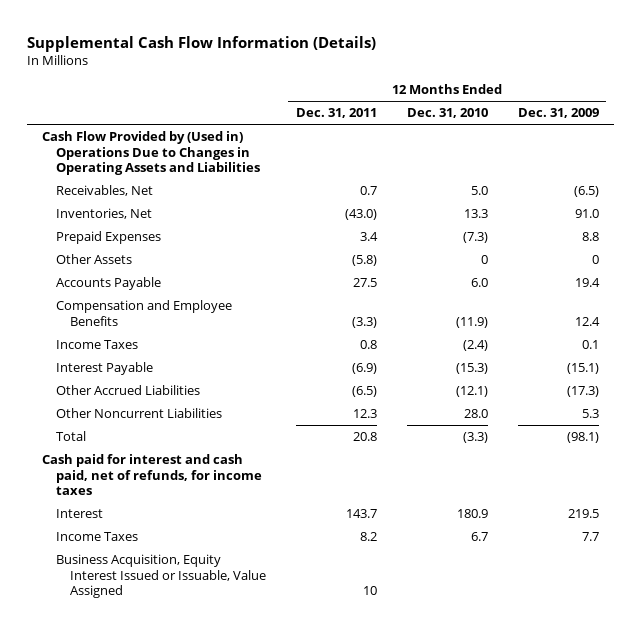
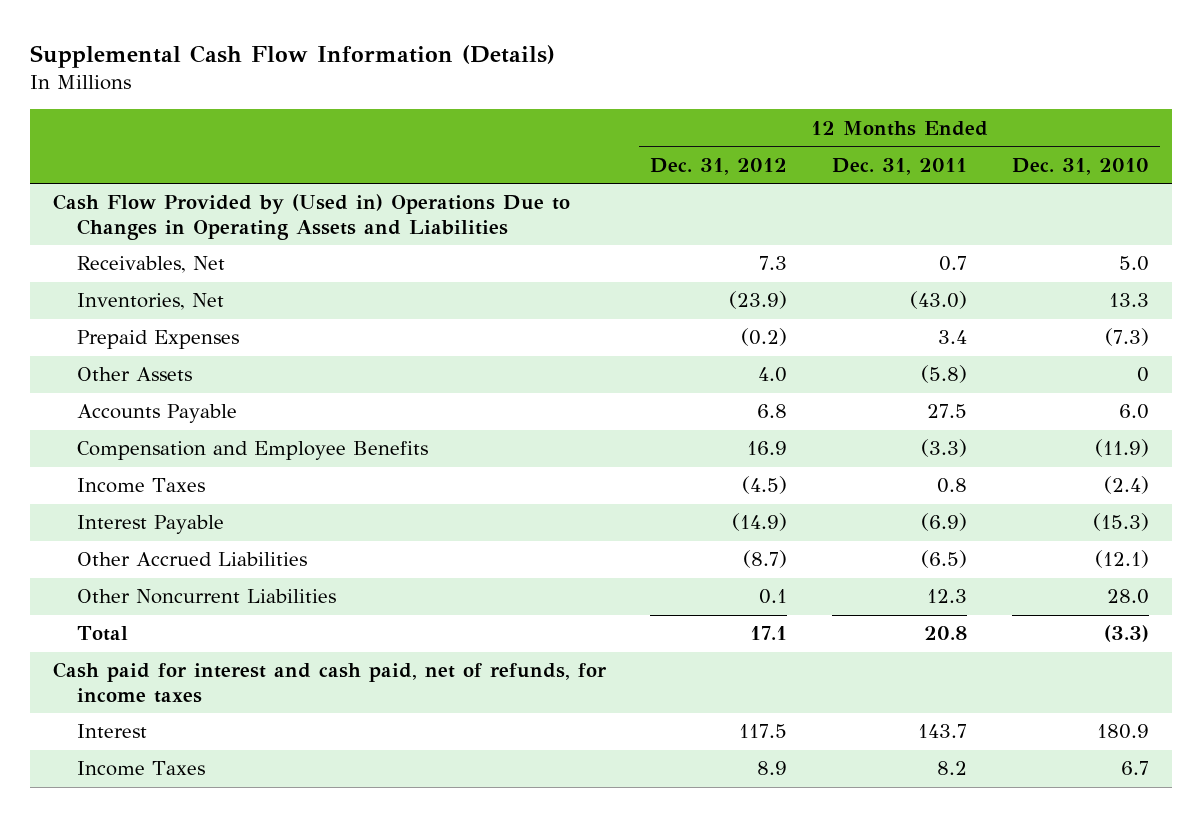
[517,108,599,119] Dec. 31, 2009 -> none
none -> [650,157,788,175] Dec. 31, 2012
[56,554,267,599] Business Acquisition, Equity Interest Issued or Issuable, Value Assigned -> none

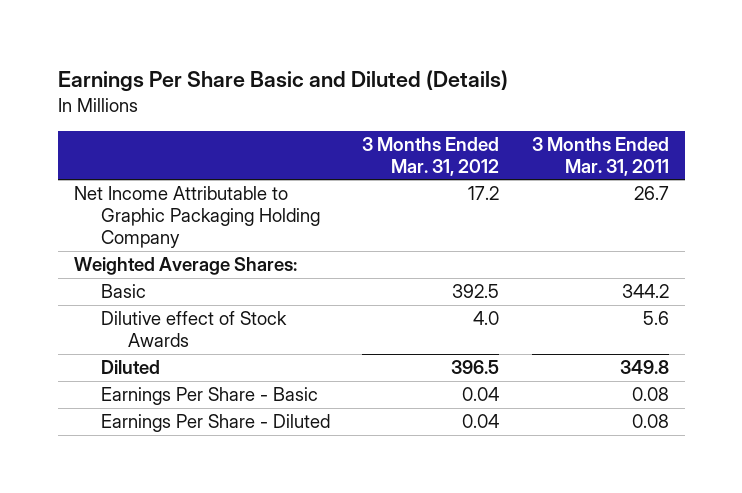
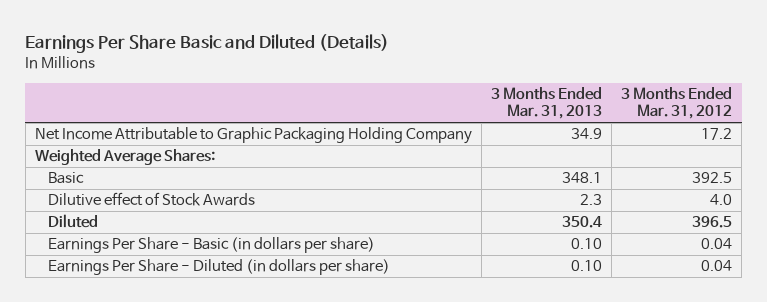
[531,136,669,176] 3 Months Ended Mar. 31, 2011 -> none
none -> [490,87,602,120] 3 Months Ended Mar. 31, 2013
[100,387,318,406] Earnings Per Share - Basic -> [48,237,376,254] Earnings Per Share - Basic (in dollars per share)
[100,414,330,433] Earnings Per Share - Diluted -> [48,259,391,276] Earnings Per Share - Diluted (in dollars per share)

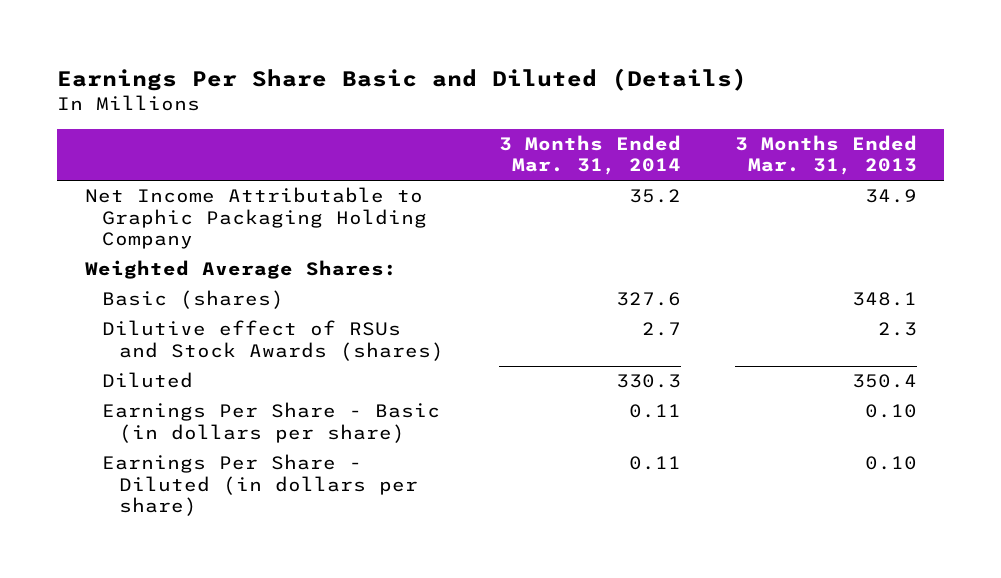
[621,87,733,120] 3 Months Ended Mar. 31, 2012 -> none
none -> [498,135,681,176] 3 Months Ended Mar. 31, 2014
[48,172,85,185] Basic -> [101,290,284,310] Basic (shares)
[48,192,256,207] Dilutive effect of Stock Awards -> [101,320,445,361] Dilutive effect of RSUs and Stock Awards (shares)

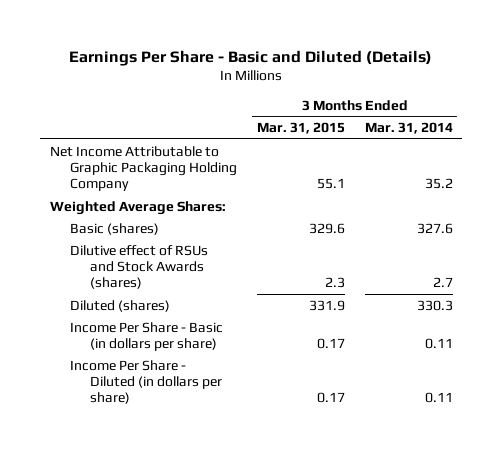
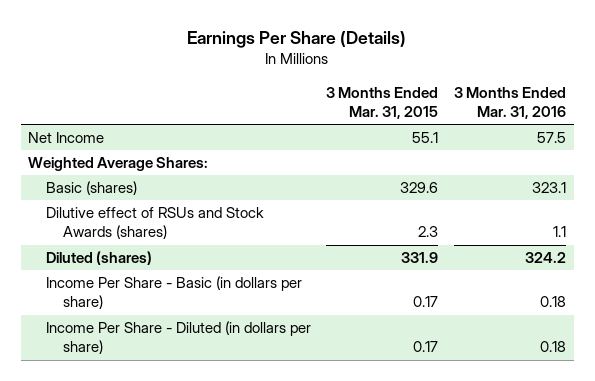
[69,49,433,66] Earnings Per Share - Basic and Diluted (Details) -> [187,31,407,49] Earnings Per Share (Details)
[364,121,453,134] Mar. 31, 2014 -> none
none -> [454,86,567,119] 3 Months Ended Mar. 31, 2016
[50,145,237,191] Net Income Attributable to Graphic Packaging Holding Company -> [28,132,105,144] Net Income

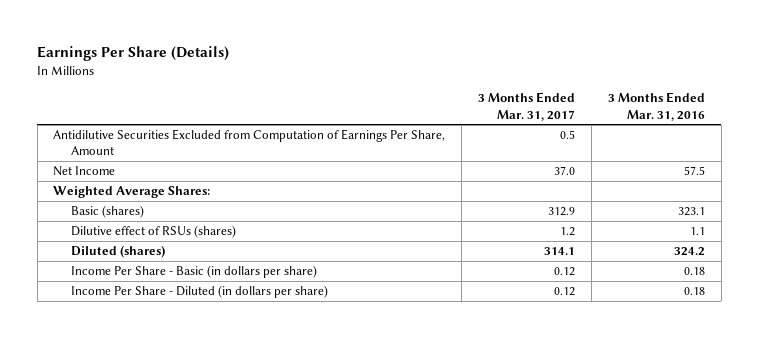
[326,86,439,119] 3 Months Ended Mar. 31, 2015 -> none
none -> [478,92,576,121] 3 Months Ended Mar. 31, 2017
none -> [53,129,446,156] Antidilutive Securities Excluded from Computation of Earnings Per Share, Amount
[45,207,264,240] Dilutive effect of RSUs and Stock Awards (shares) -> [71,225,237,239] Dilutive effect of RSUs (shares)

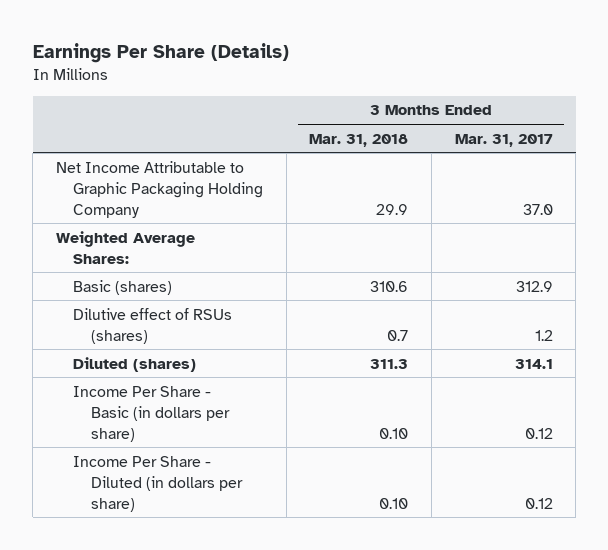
[607,92,705,121] 3 Months Ended Mar. 31, 2016 -> none
none -> [309,133,409,147] Mar. 31, 2018
[53,129,446,156] Antidilutive Securities Excluded from Computation of Earnings Per Share, Amount -> none
[53,166,116,177] Net Income -> [55,160,264,218] Net Income Attributable to Graphic Packaging Holding Company

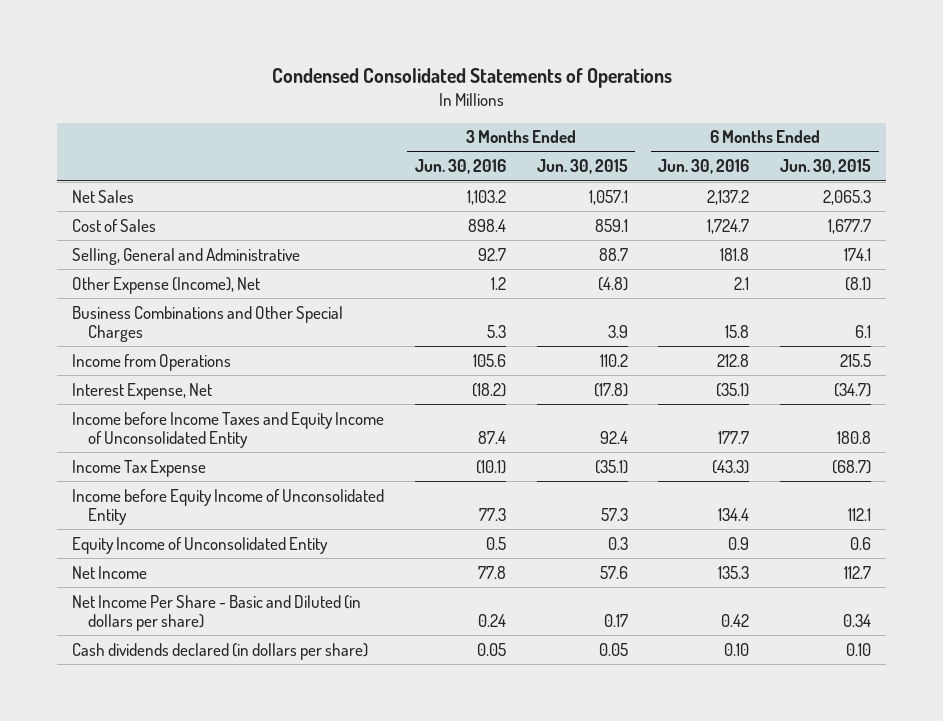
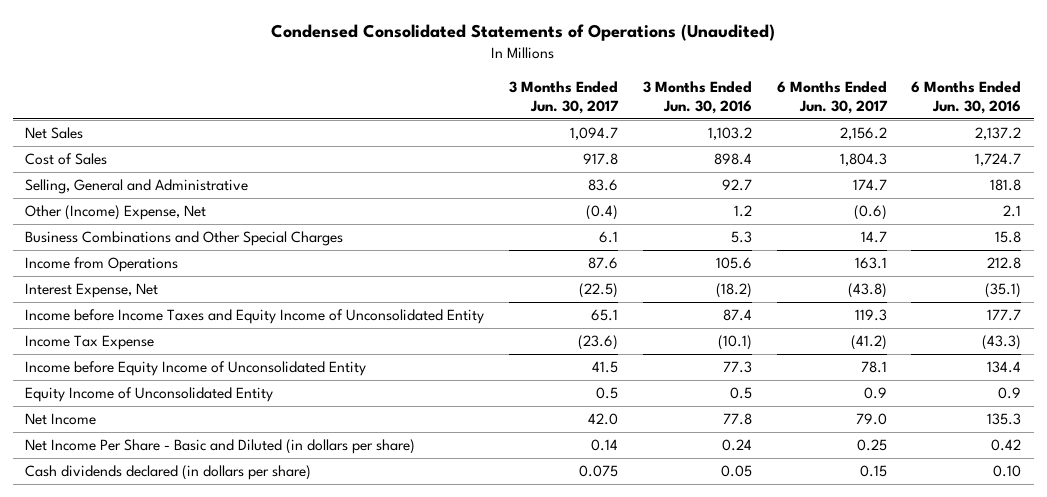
[271,68,672,89] Condensed Consolidated Statements of Operations -> [271,24,776,42] Condensed Consolidated Statements of Operations (Unaudited)
[536,159,628,175] Jun. 30, 2015 -> none
[779,159,871,175] Jun. 30, 2015 -> none
none -> [509,81,620,114] 3 Months Ended Jun. 30, 2017
none -> [776,81,888,114] 6 Months Ended Jun. 30, 2017
[72,276,261,294] Other Expense (Income), Net -> [25,205,207,221] Other (Income) Expense, Net

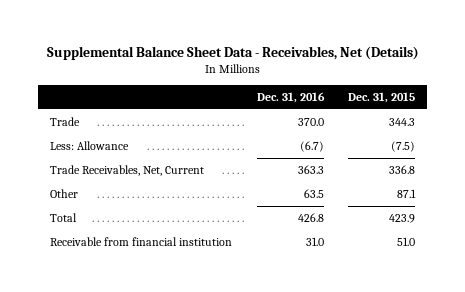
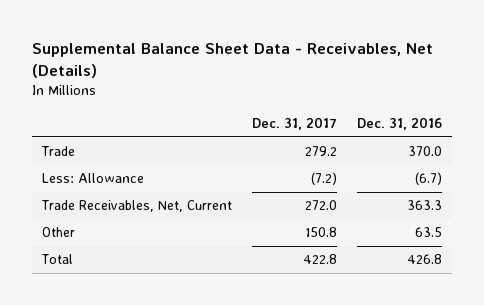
[348,91,416,103] Dec. 31, 2015 -> none
none -> [252,116,338,130] Dec. 31, 2017
[50,237,233,247] Receivable from financial institution -> none

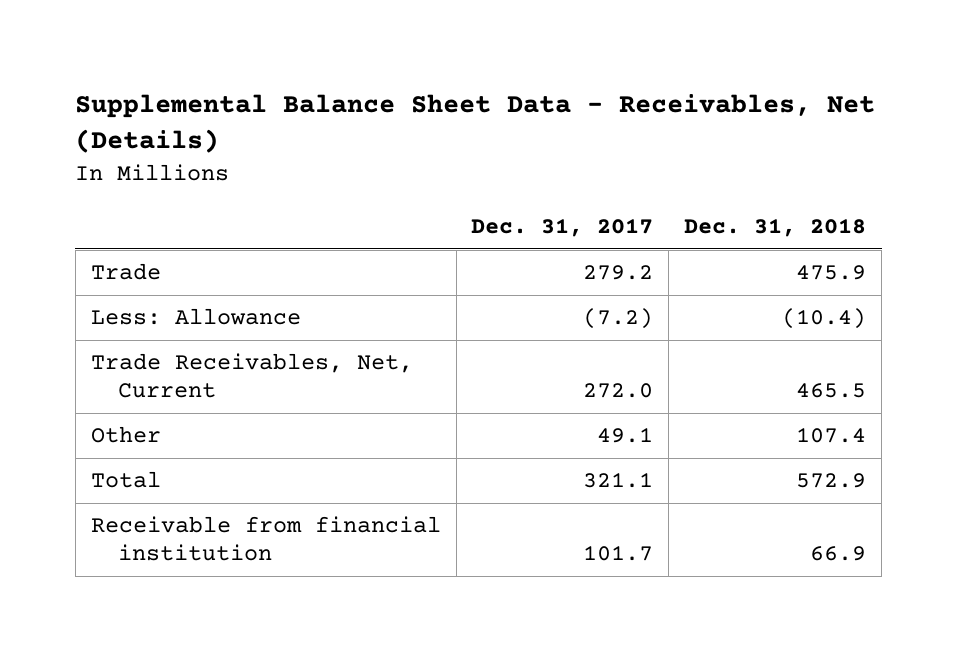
[357,116,443,130] Dec. 31, 2016 -> none
none -> [684,218,867,238] Dec. 31, 2018
[305,227,338,238] 150.8 -> [597,427,654,444] 49.1
[303,254,338,265] 422.8 -> [583,472,654,489] 321.1
none -> [90,516,441,561] Receivable from financial institution

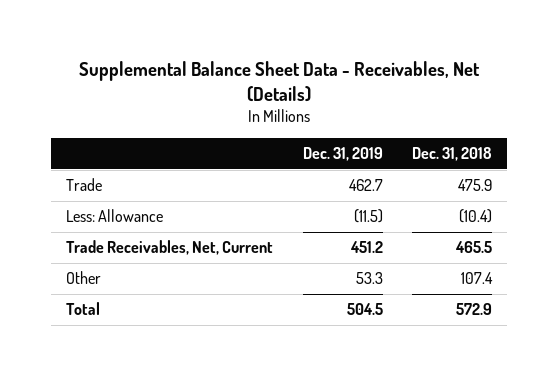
[471,218,654,238] Dec. 31, 2017 -> none
none -> [302,147,383,162] Dec. 31, 2019
[90,516,441,561] Receivable from financial institution -> none

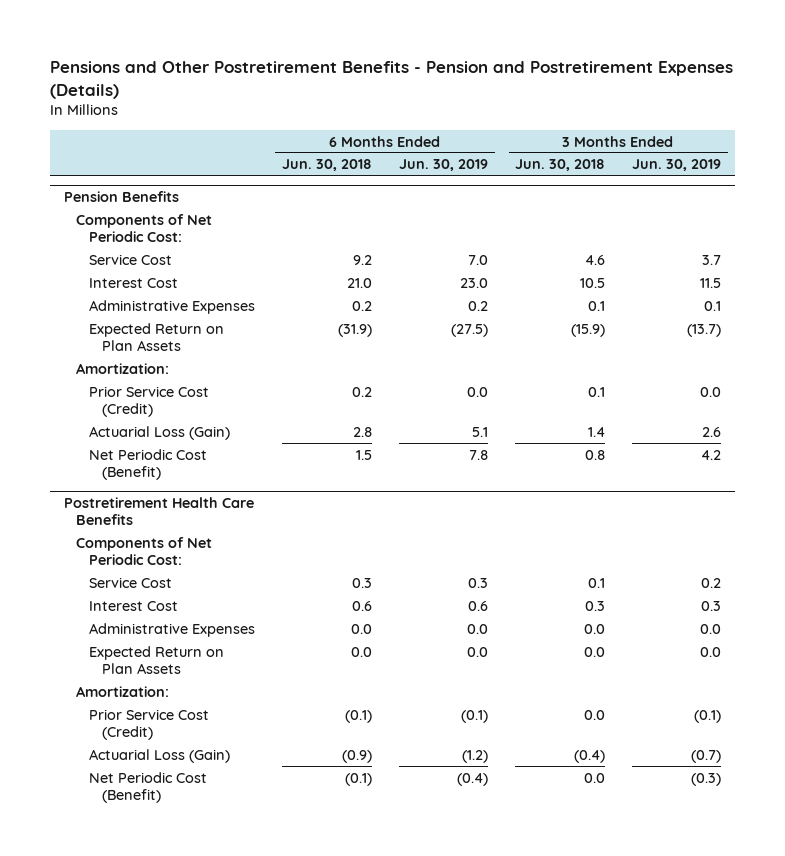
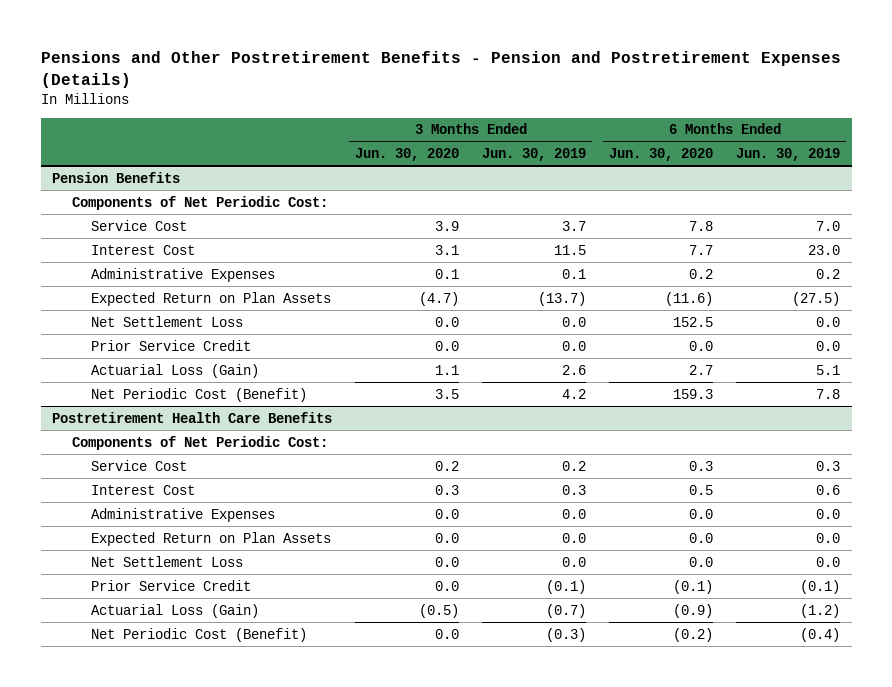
[282,159,373,172] Jun. 30, 2018 -> none
[515,159,606,172] Jun. 30, 2018 -> none
none -> [355,148,460,162] Jun. 30, 2020
none -> [609,148,714,162] Jun. 30, 2020
[76,362,170,374] Amortization: -> none
none -> [90,315,243,327] Net Settlement Loss
[89,385,210,417] Prior Service Cost (Credit) -> [90,339,251,351] Prior Service Credit
[76,685,170,697] Amortization: -> none
none -> [90,555,243,567] Net Settlement Loss
[89,708,210,740] Prior Service Cost (Credit) -> [90,579,251,591] Prior Service Credit

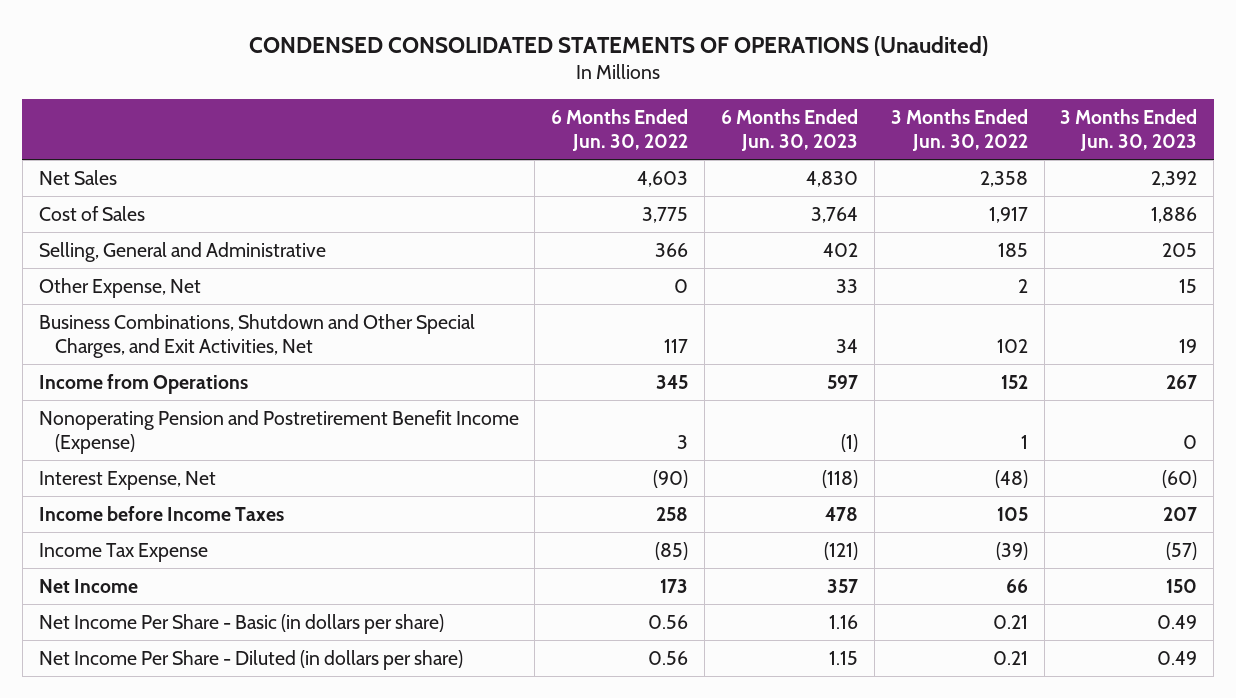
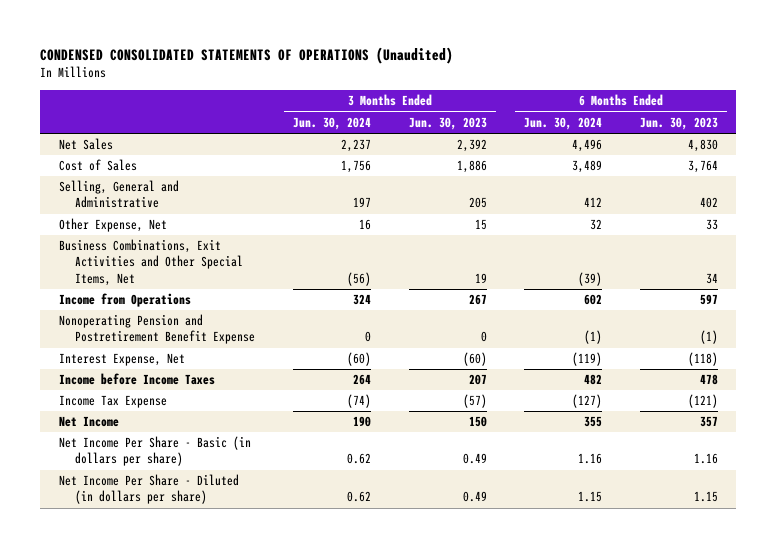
[551,109,689,151] 6 Months Ended Jun. 30, 2022 -> none
[890,109,1028,151] 3 Months Ended Jun. 30, 2022 -> none
none -> [292,116,371,130] Jun. 30, 2024
none -> [524,116,603,130] Jun. 30, 2024
[38,314,475,358] Business Combinations, Shutdown and Other Special Charges, and Exit Activities, Net -> [58,239,244,286] Business Combinations, Exit Activities and Other Special Items, Net
[38,410,519,454] Nonoperating Pension and Postretirement Benefit Income (Expense) -> [58,314,256,345] Nonoperating Pension and Postretirement Benefit Expense

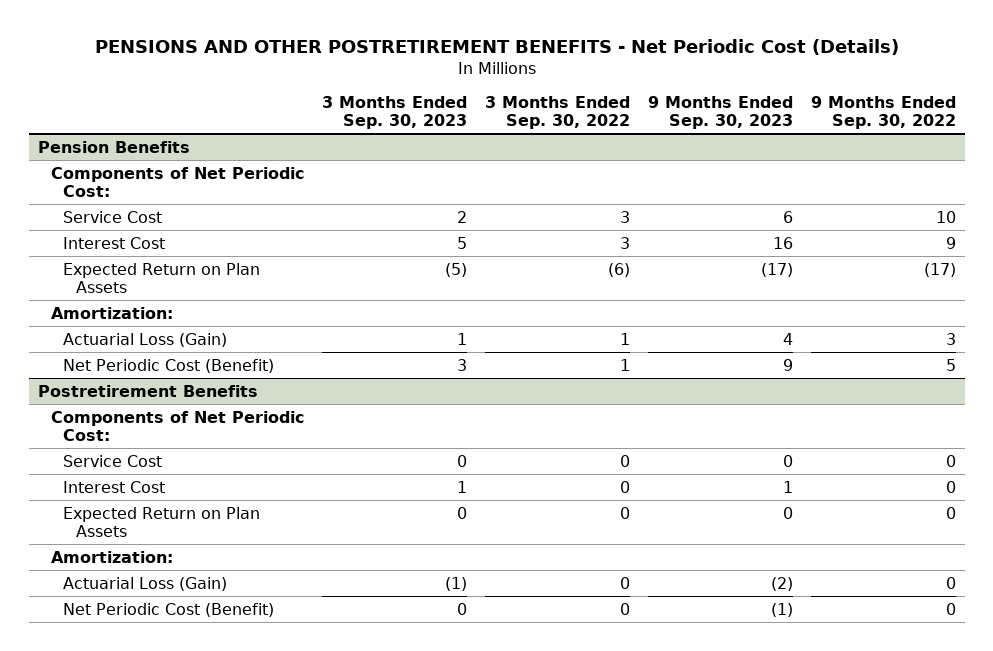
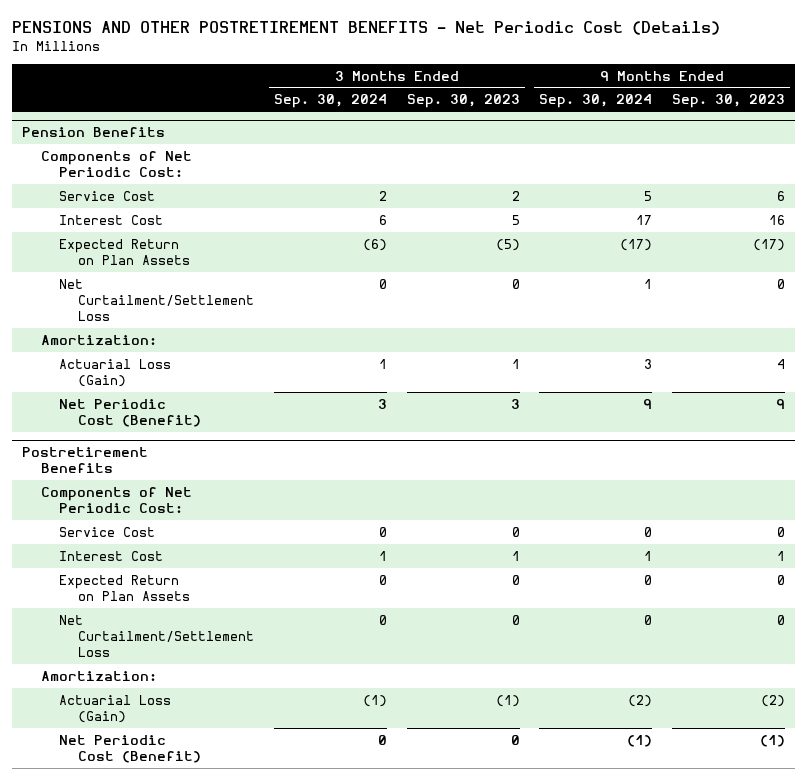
[484,95,630,129] 3 Months Ended Sep. 30, 2022 -> none
[810,95,956,129] 9 Months Ended Sep. 30, 2022 -> none
none -> [273,94,387,109] Sep. 30, 2024
none -> [539,94,653,109] Sep. 30, 2024
none -> [59,278,254,322] Net Curtailment/Settlement Loss
none -> [59,614,254,658] Net Curtailment/Settlement Loss

